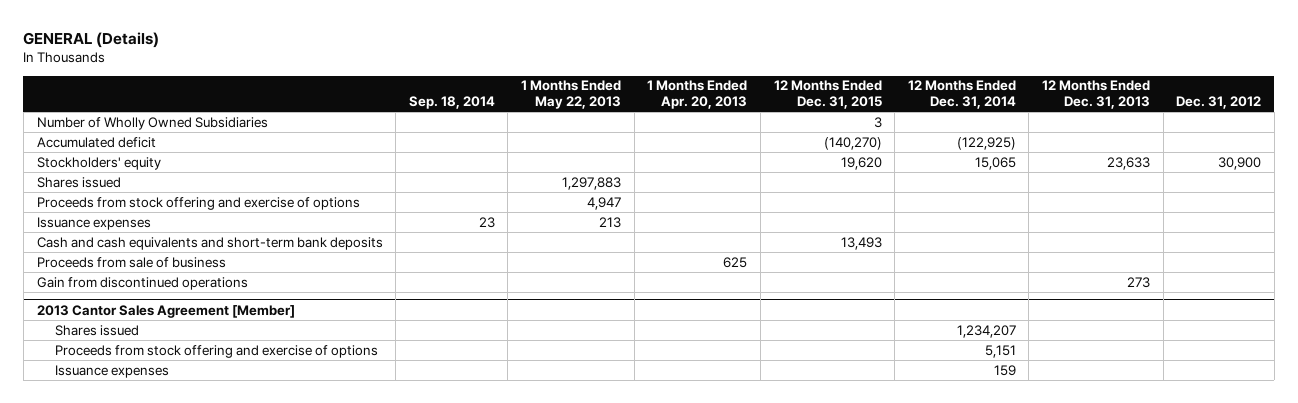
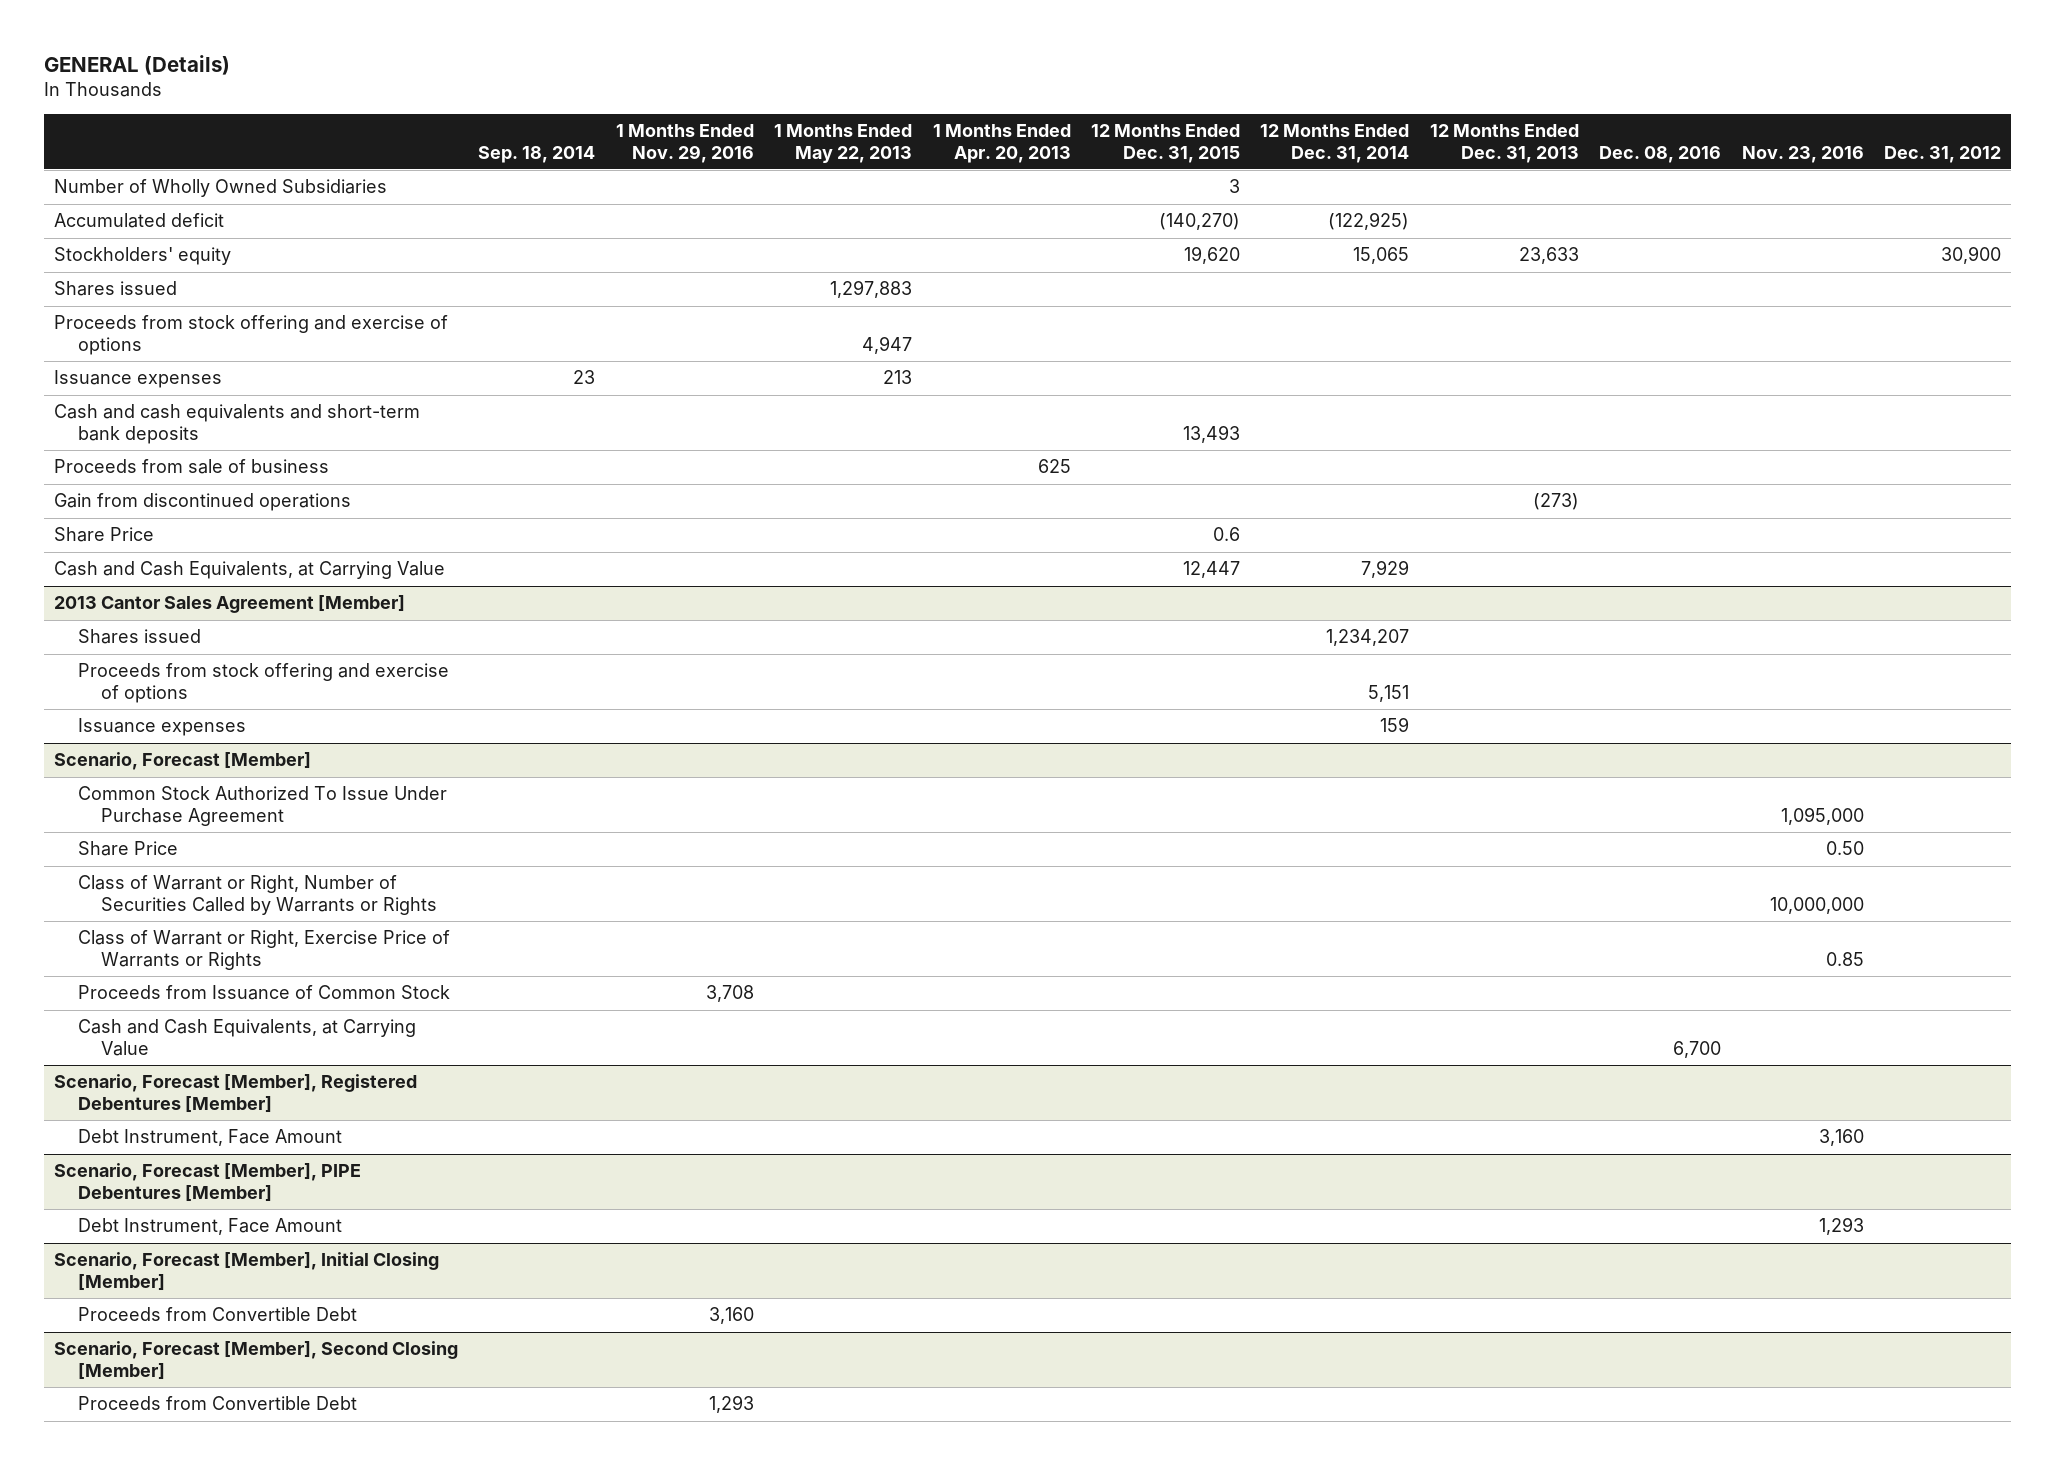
none -> [615,123,754,163] 1 Months Ended Nov. 29, 2016
none -> [1599,145,1722,163] Dec. 08, 2016
none -> [1741,145,1864,163] Nov. 23, 2016
[1127,276,1151,288] 273 -> [1532,493,1579,511] (273)
none -> [54,527,155,543] Share Price
none -> [54,561,446,580] Cash and Cash Equivalents, at Carrying Value
none -> [54,752,312,771] Scenario, Forecast [Member]
none -> [77,786,447,826] Common Stock Authorized To Issue Under Purchase Agreement
none -> [77,841,178,857] Share Price
none -> [77,875,438,915] Class of Warrant or Right, Number of Securities Called by Warrants or Rights
none -> [77,930,450,970] Class of Warrant or Right, Exercise Price of Warrants or Rights
none -> [77,985,450,1001] Proceeds from Issuance of Common Stock
none -> [77,1019,416,1056] Cash and Cash Equivalents, at Carrying Value
none -> [54,1074,418,1113] Scenario, Forecast [Member], Registered Debentures [Member]
none -> [77,1129,342,1147] Debt Instrument, Face Amount
none -> [54,1163,362,1202] Scenario, Forecast [Member], PIPE Debentures [Member]
none -> [77,1218,342,1236] Debt Instrument, Face Amount
none -> [54,1252,440,1291] Scenario, Forecast [Member], Initial Closing [Member]
none -> [77,1307,357,1322] Proceeds from Convertible Debt
none -> [54,1341,459,1380] Scenario, Forecast [Member], Second Closing [Member]
none -> [77,1396,357,1411] Proceeds from Convertible Debt

